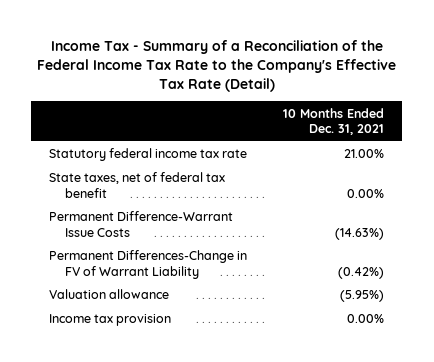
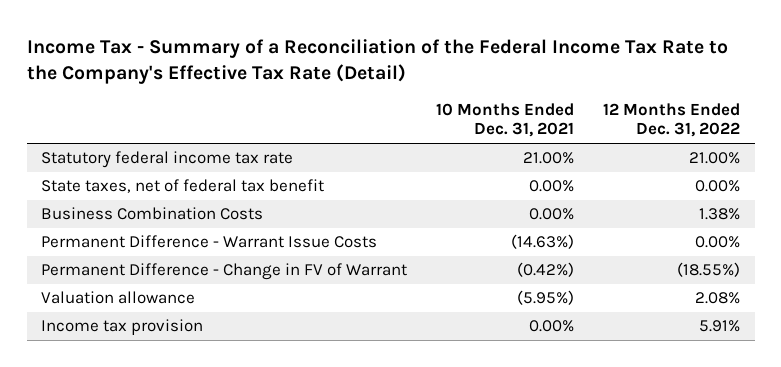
none -> [603,102,741,138] 12 Months Ended Dec. 31, 2022
none -> [41,207,264,221] Business Combination Costs
[49,211,234,237] Permanent Difference-Warrant Issue Costs -> [41,235,378,249] Permanent Difference - Warrant Issue Costs
[49,250,248,279] Permanent Differences-Change in FV of Warrant Liability -> [41,263,408,281] Permanent Difference - Change in FV of Warrant

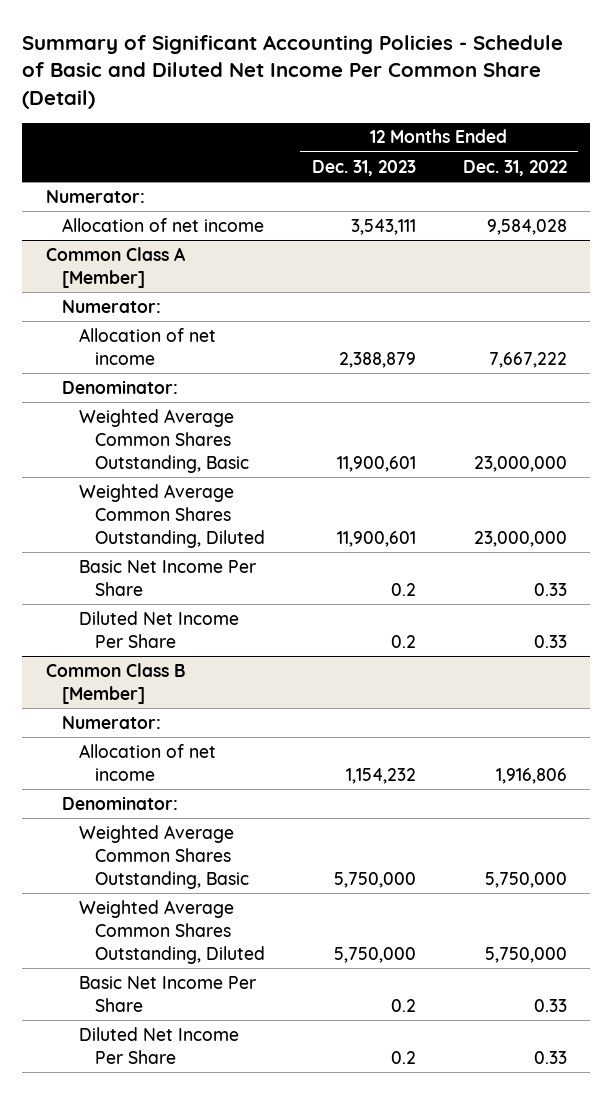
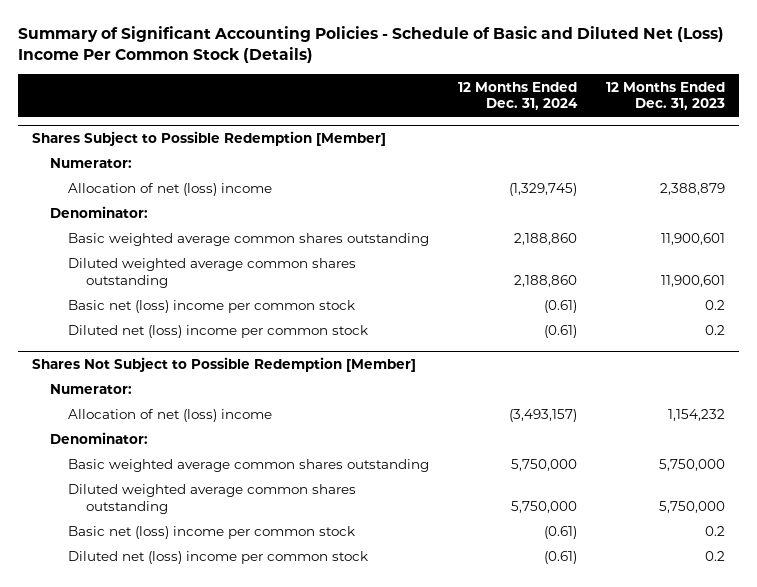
[22,34,564,109] Summary of Significant Accounting Policies - Schedule of Basic and Diluted Net Income Per Common Share (Detail) -> [18,26,725,64] Summary of Significant Accounting Policies - Schedule of Basic and Diluted Net (Loss) Income Per Common Stock (Details)
[462,159,567,176] Dec. 31, 2022 -> none
none -> [458,81,579,111] 12 Months Ended Dec. 31, 2024
[45,189,145,203] Numerator: -> none
[62,217,265,232] Allocation of net income -> none
[45,246,185,288] Common Class A [Member] -> none
none -> [32,130,387,146] Shares Subject to Possible Redemption [Member]
[78,327,216,365] Allocation of net income -> [68,183,273,197] Allocation of net (loss) income
[45,662,185,704] Common Class B [Member] -> none
[78,408,250,473] Weighted Average Common Shares Outstanding, Basic -> [68,233,430,247] Basic weighted average common shares outstanding
[78,483,266,548] Weighted Average Common Shares Outstanding, Diluted -> [68,258,357,289] Diluted weighted average common shares outstanding
[78,559,256,596] Basic Net Income Per Share -> [68,300,356,314] Basic net (loss) income per common stock
[78,610,239,648] Diluted Net Income Per Share -> [68,325,369,339] Diluted net (loss) income per common stock
none -> [32,356,417,372] Shares Not Subject to Possible Redemption [Member]
[78,743,216,781] Allocation of net income -> [68,409,273,423] Allocation of net (loss) income
[78,824,250,889] Weighted Average Common Shares Outstanding, Basic -> [68,459,430,473] Basic weighted average common shares outstanding
[78,899,266,964] Weighted Average Common Shares Outstanding, Diluted -> [68,484,357,515] Diluted weighted average common shares outstanding
[78,975,256,1012] Basic Net Income Per Share -> [68,526,356,540] Basic net (loss) income per common stock
[78,1026,239,1064] Diluted Net Income Per Share -> [68,551,369,565] Diluted net (loss) income per common stock

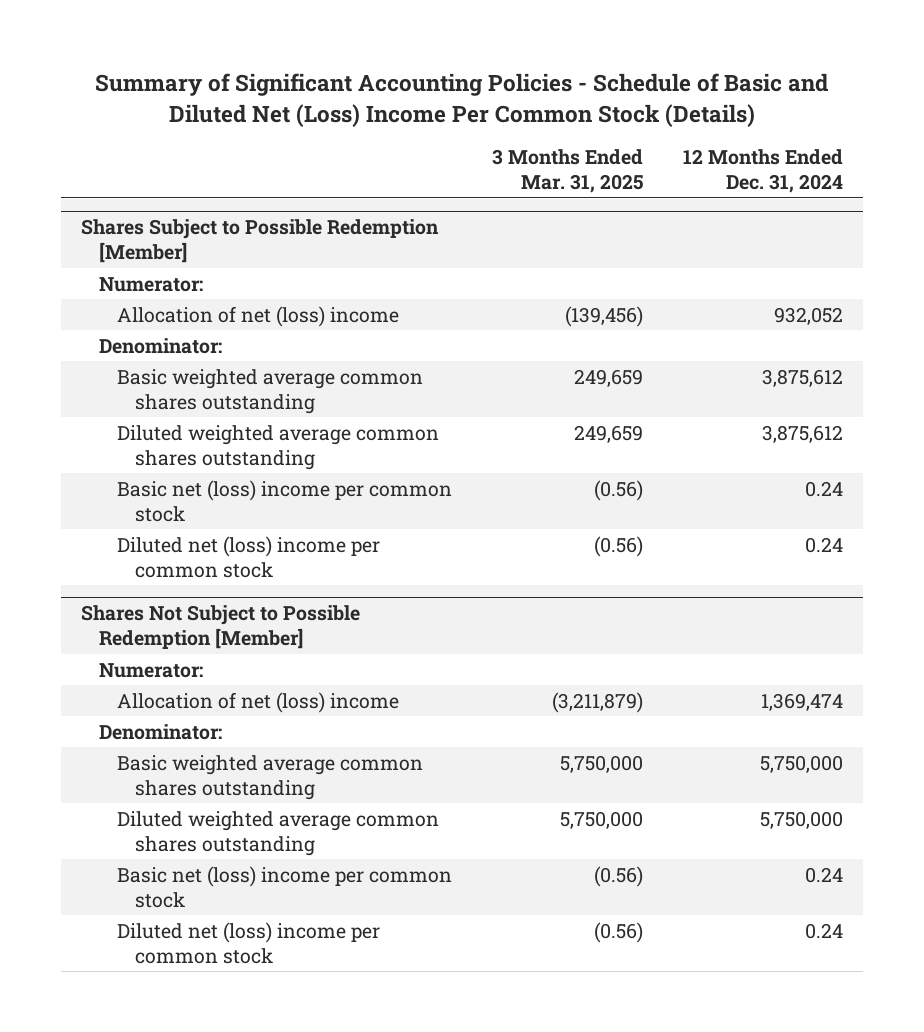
[605,81,725,111] 12 Months Ended Dec. 31, 2023 -> none
none -> [491,149,643,194] 3 Months Ended Mar. 31, 2025
[509,183,578,197] (1,329,745) -> [773,306,843,325] 932,052
[514,233,578,246] 2,188,860 -> [761,368,843,387] 3,875,612
[514,275,578,288] 2,188,860 -> [761,424,843,443] 3,875,612
[544,300,578,314] (0.61) -> [804,480,843,497] 0.24
[544,325,578,339] (0.61) -> [804,536,843,553] 0.24
[509,409,578,423] (3,493,157) -> [760,692,843,711] 1,369,474
[544,526,578,540] (0.61) -> [804,866,843,883] 0.24
[544,551,578,565] (0.61) -> [804,922,843,939] 0.24

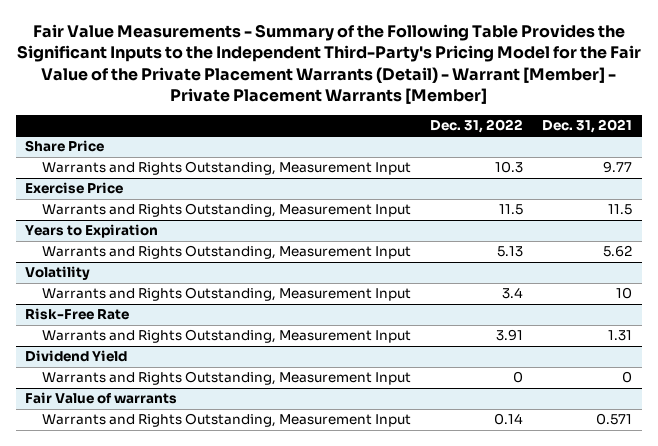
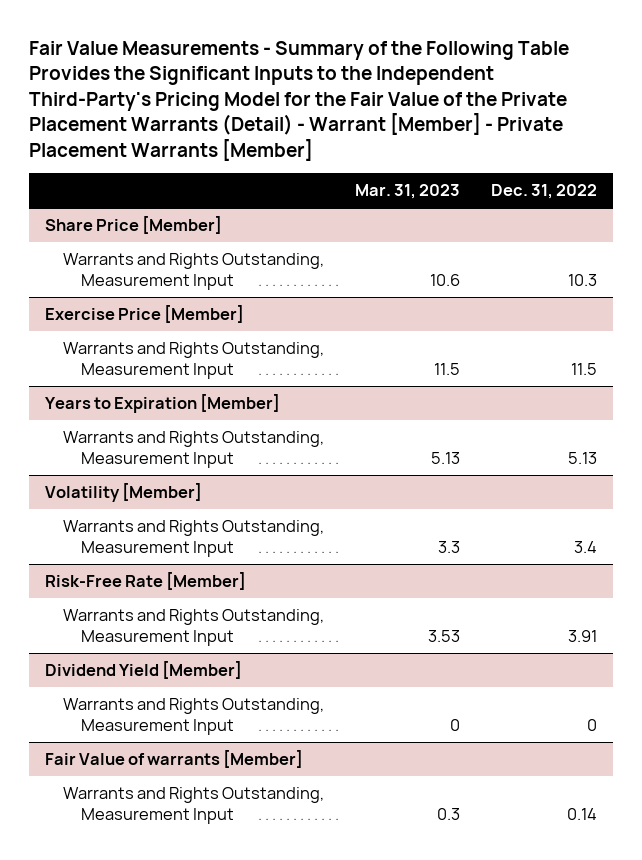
[542,119,633,134] Dec. 31, 2021 -> none
none -> [355,184,461,200] Mar. 31, 2023
[25,140,105,153] Share Price -> [44,215,222,234] Share Price [Member]
[25,182,124,195] Exercise Price -> [44,304,244,323] Exercise Price [Member]
[25,224,159,239] Years to Expiration -> [44,393,280,413] Years to Expiration [Member]
[25,266,91,281] Volatility -> [44,482,202,502] Volatility [Member]
[25,308,130,321] Risk-Free Rate -> [44,571,246,590] Risk-Free Rate [Member]
[25,350,128,363] Dividend Yield -> [44,660,242,679] Dividend Yield [Member]
[25,392,178,405] Fair Value of warrants -> [44,749,303,768] Fair Value of warrants [Member]

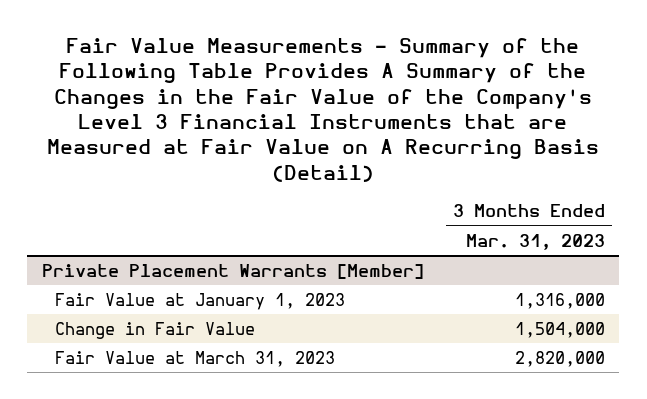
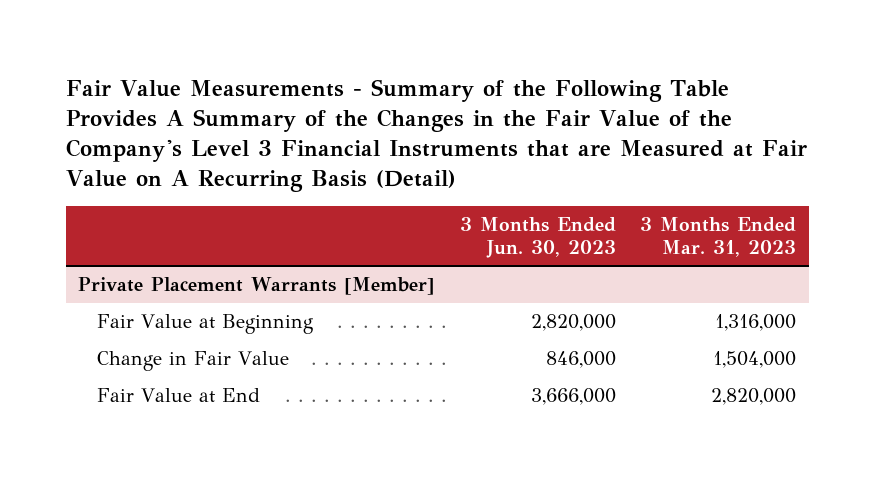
none -> [459,216,616,258] 3 Months Ended Jun. 30, 2023
[54,292,345,310] Fair Value at January 1, 2023 -> [97,314,315,335] Fair Value at Beginning
[54,350,335,367] Fair Value at March 31, 2023 -> [97,388,261,403] Fair Value at End

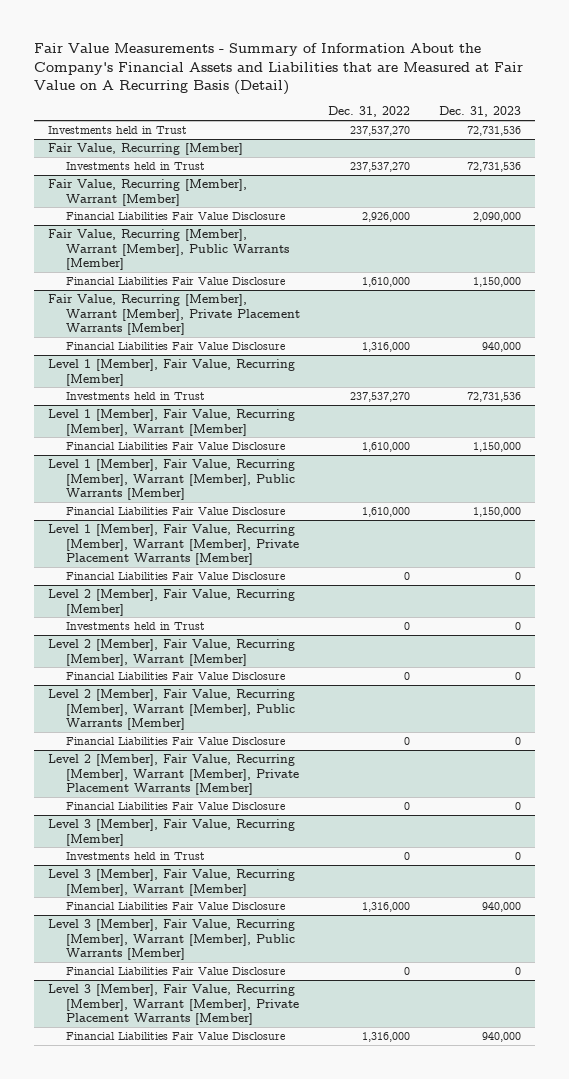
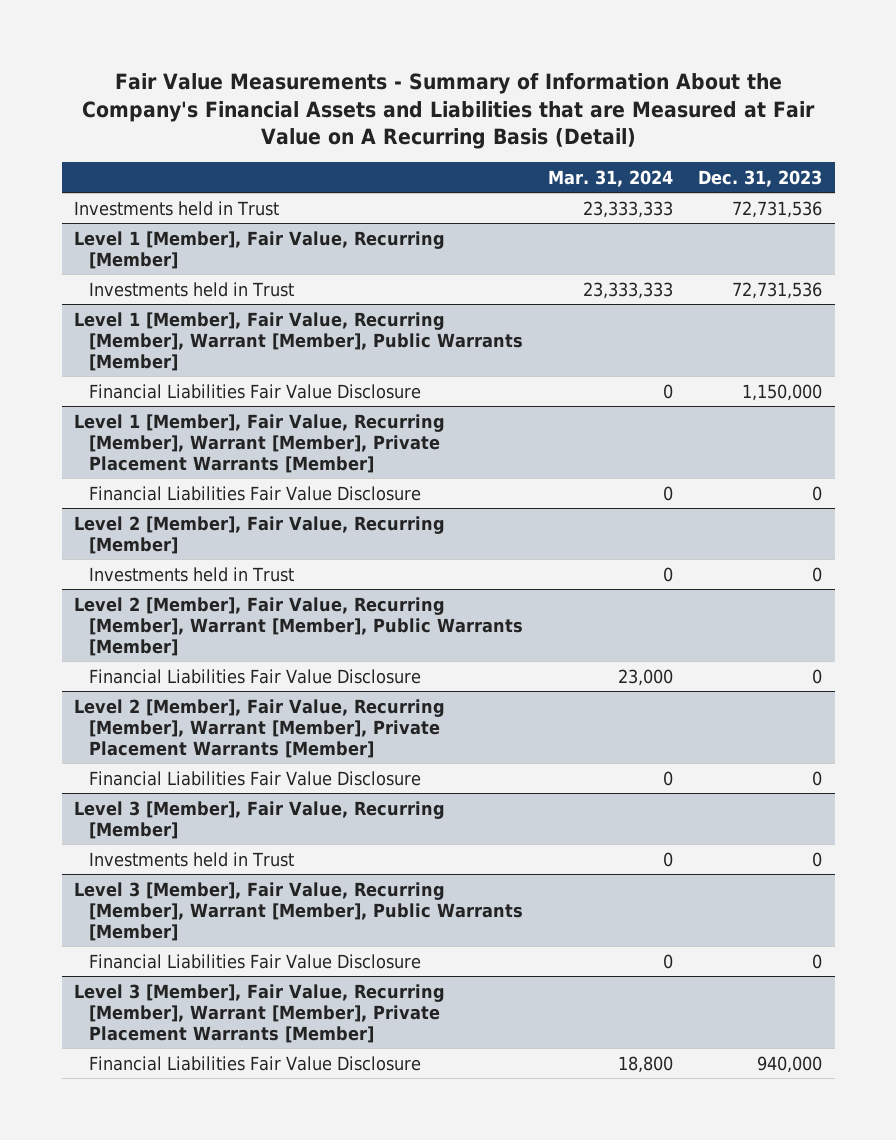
[328,106,411,118] Dec. 31, 2022 -> none
none -> [547,169,673,187] Mar. 31, 2024
[48,143,244,156] Fair Value, Recurring [Member] -> none
[66,162,206,171] Investments held in Trust -> none
[48,179,248,206] Fair Value, Recurring [Member], Warrant [Member] -> none
[66,212,286,221] Financial Liabilities Fair Value Disclosure -> none
[48,229,290,270] Fair Value, Recurring [Member], Warrant [Member], Public Warrants [Member] -> none
[66,277,286,286] Financial Liabilities Fair Value Disclosure -> none
[48,294,301,335] Fair Value, Recurring [Member], Warrant [Member], Private Placement Warrants [Member] -> none
[66,342,286,351] Financial Liabilities Fair Value Disclosure -> none
[48,409,296,436] Level 1 [Member], Fair Value, Recurring [Member], Warrant [Member] -> none
[66,442,286,451] Financial Liabilities Fair Value Disclosure -> none
[48,639,296,666] Level 2 [Member], Fair Value, Recurring [Member], Warrant [Member] -> none
[66,672,286,681] Financial Liabilities Fair Value Disclosure -> none
[48,869,296,896] Level 3 [Member], Fair Value, Recurring [Member], Warrant [Member] -> none
[66,902,286,911] Financial Liabilities Fair Value Disclosure -> none

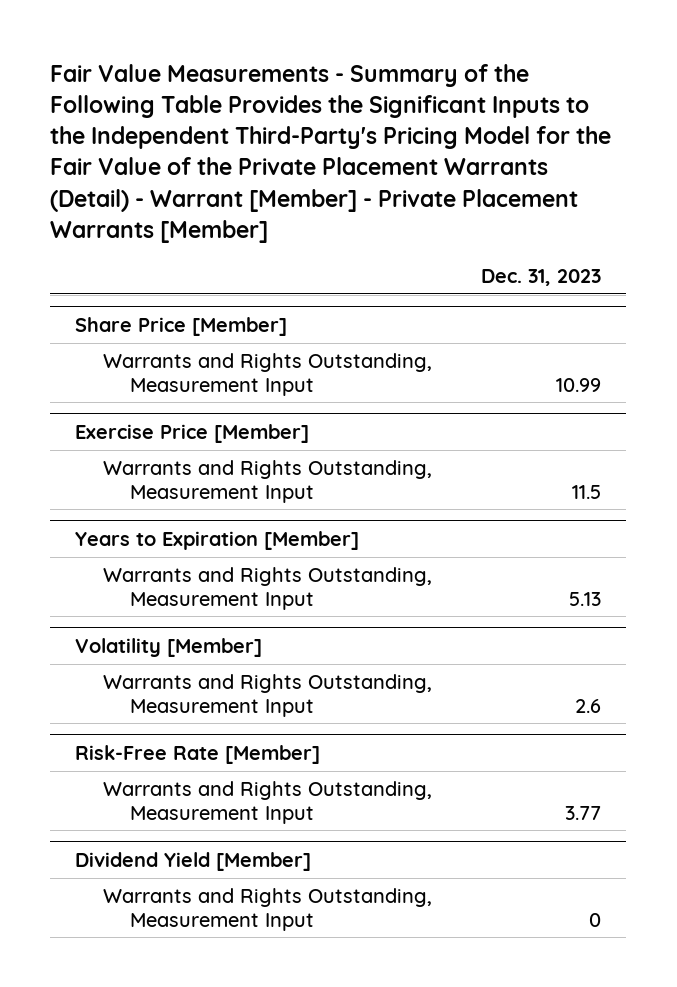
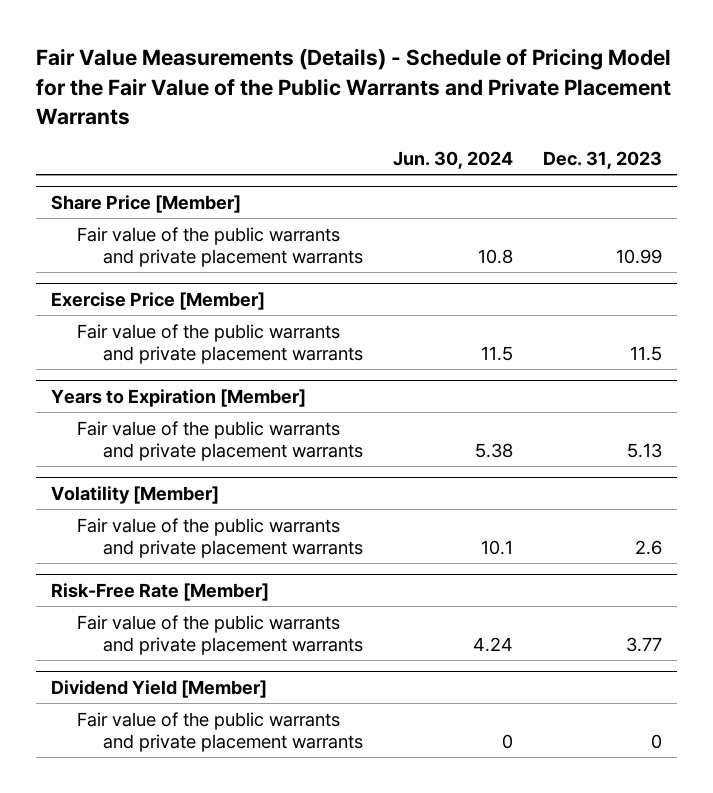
[50,63,612,243] Fair Value Measurements - Summary of the Following Table Provides the Significant Inputs to the Independent Third-Party's Pricing Model for the Fair Value of the Private Placement Warrants (Detail) - Warrant [Member] - Private Placement Warrants [Member] -> [36,48,672,125] Fair Value Measurements (Details) - Schedule of Pricing Model for the Fair Value of the Public Warrants and Private Placement Warrants
none -> [393,150,514,169] Jun. 30, 2024
[102,353,432,396] Warrants and Rights Outstanding, Measurement Input -> [77,226,364,267] Fair value of the public warrants and private placement warrants
[102,460,432,503] Warrants and Rights Outstanding, Measurement Input -> [77,323,364,364] Fair value of the public warrants and private placement warrants
[102,567,432,610] Warrants and Rights Outstanding, Measurement Input -> [77,420,364,461] Fair value of the public warrants and private placement warrants
[102,674,432,717] Warrants and Rights Outstanding, Measurement Input -> [77,517,364,558] Fair value of the public warrants and private placement warrants
[102,781,432,824] Warrants and Rights Outstanding, Measurement Input -> [77,614,364,655] Fair value of the public warrants and private placement warrants
[102,888,432,931] Warrants and Rights Outstanding, Measurement Input -> [77,711,364,752] Fair value of the public warrants and private placement warrants

